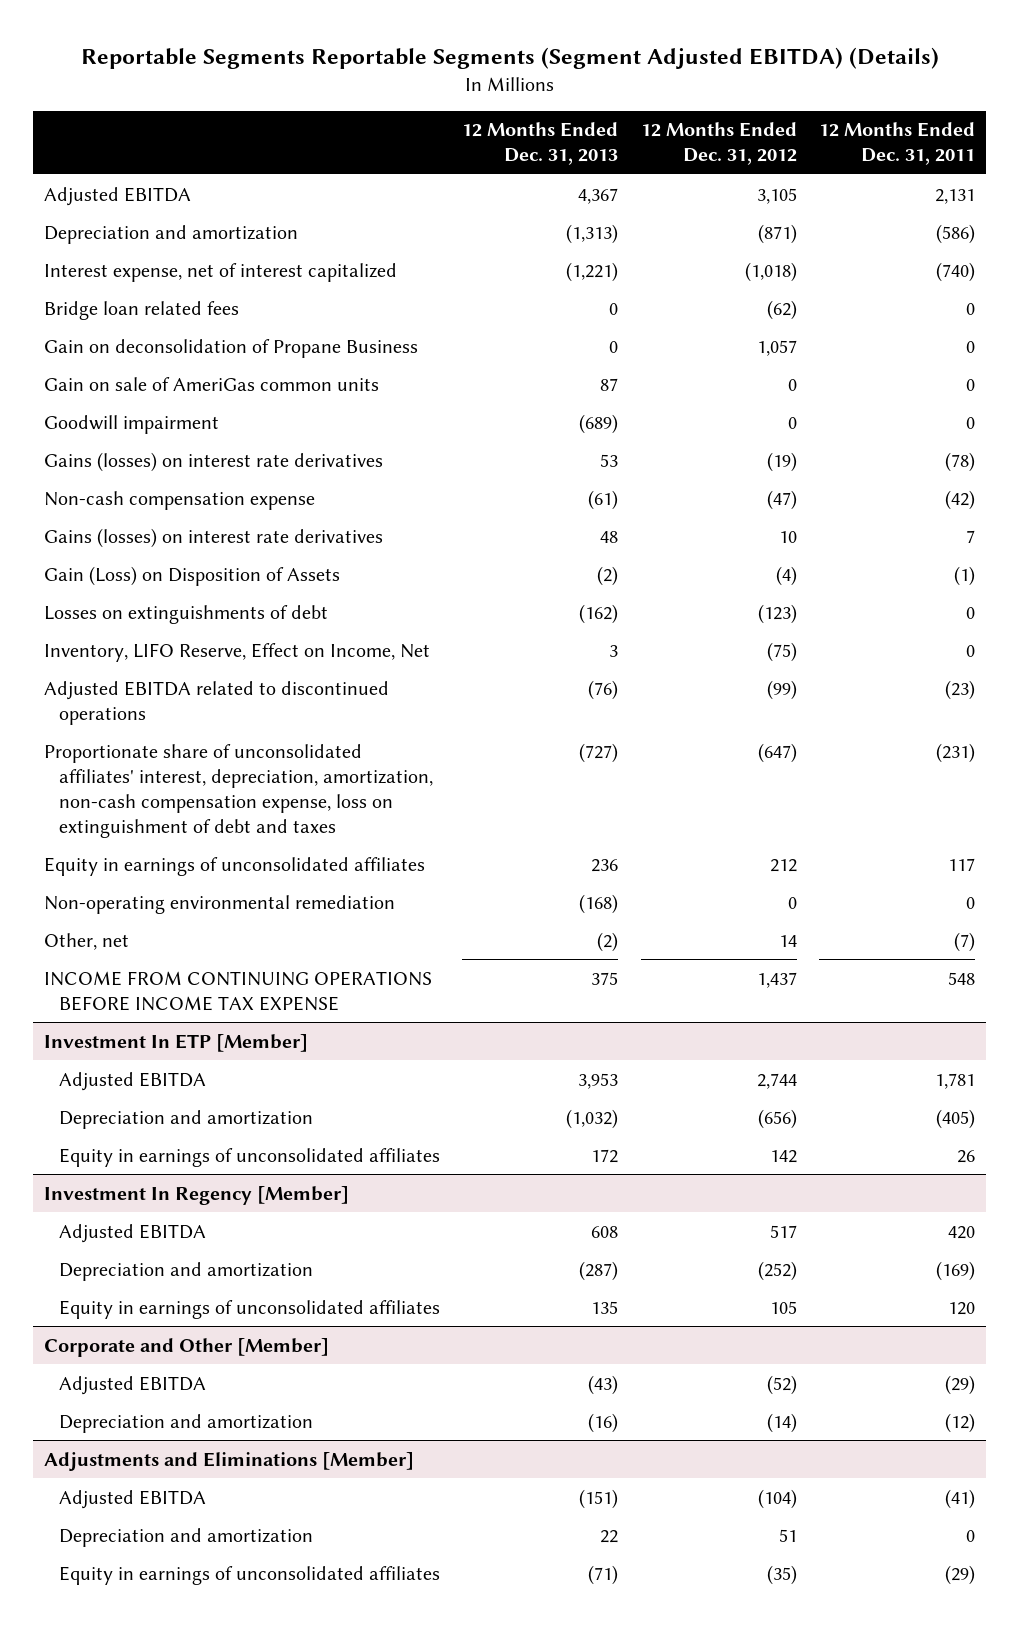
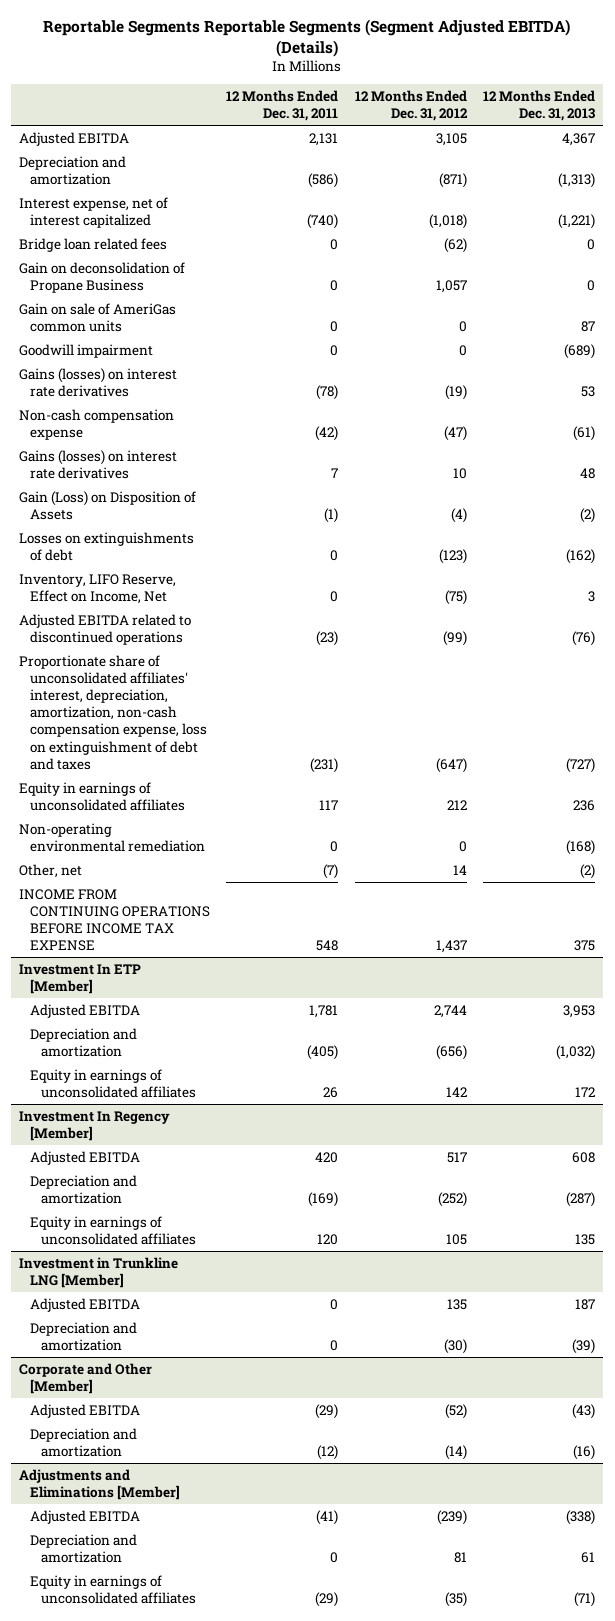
none -> [19,1256,179,1288] Investment in Trunkline LNG [Member]
none -> [29,1297,140,1312] Adjusted EBITDA
none -> [29,1321,137,1351] Depreciation and amortization
[579,1488,619,1509] (151) -> [566,1509,596,1525] (338)
[757,1488,797,1509] (104) -> [436,1509,467,1525] (239)
[600,1529,619,1543] 22 -> [581,1551,596,1563] 61
[778,1528,797,1542] 51 -> [453,1551,467,1563] 81

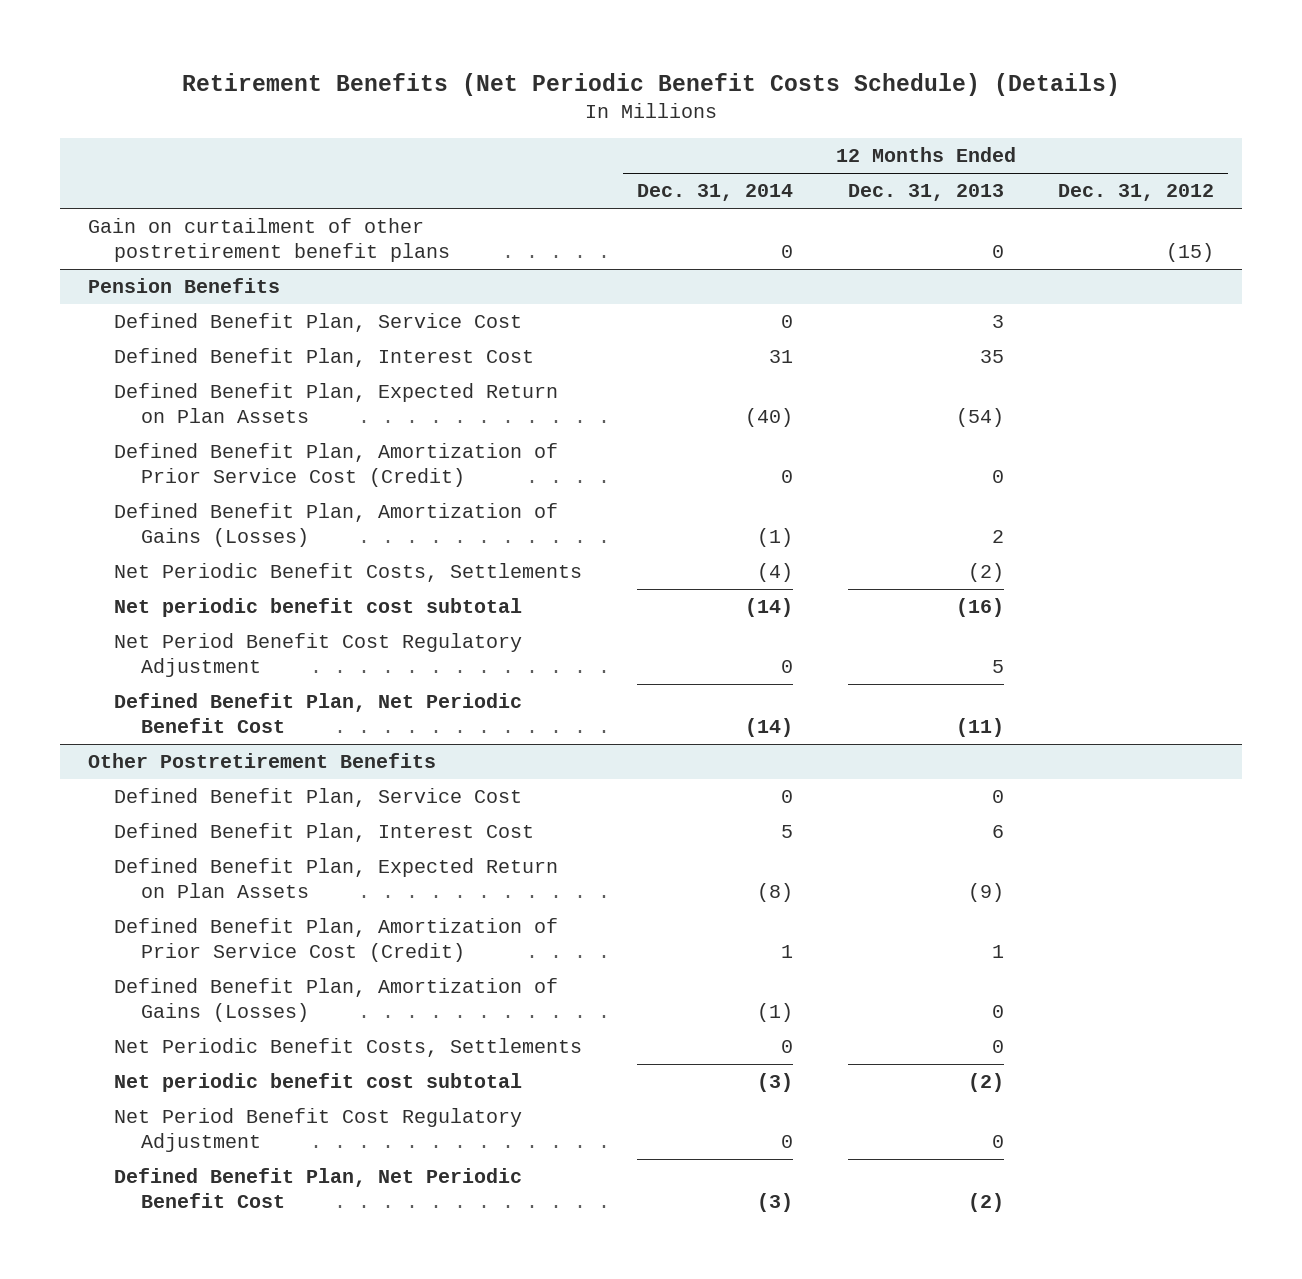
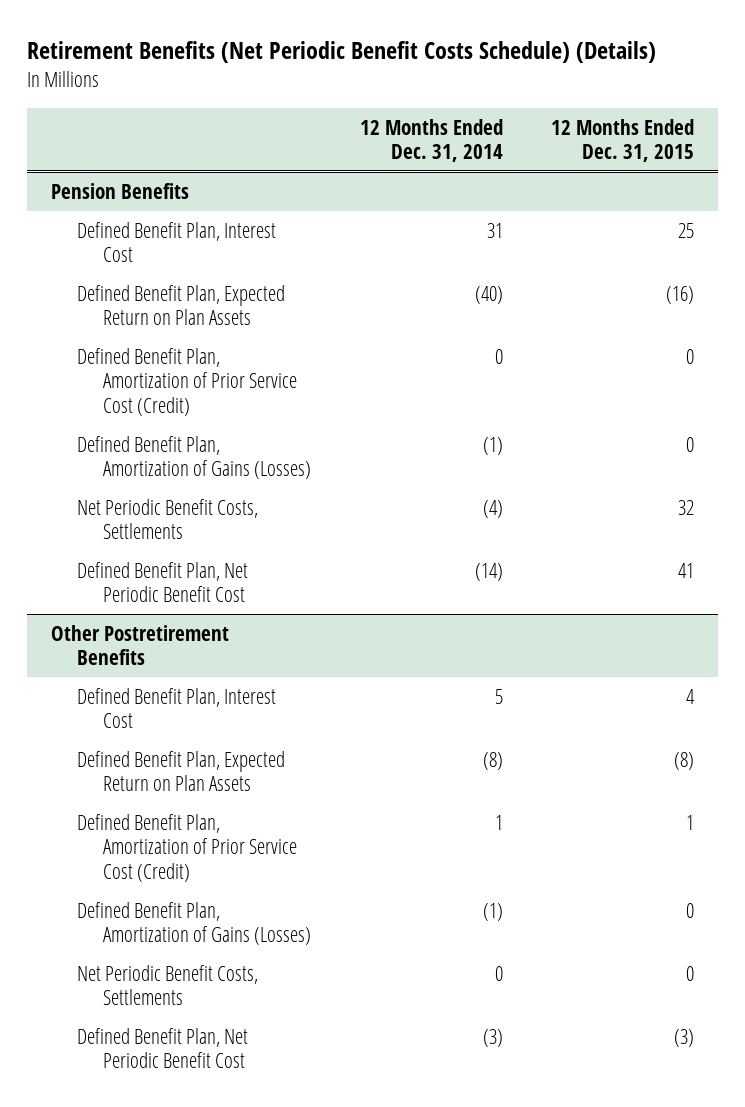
[847,184,1004,202] Dec. 31, 2013 -> none
[1058,184,1215,202] Dec. 31, 2012 -> none
none -> [551,118,695,163] 12 Months Ended Dec. 31, 2015
[87,218,451,263] Gain on curtailment of other postretirement benefit plans -> none
[114,313,523,333] Defined Benefit Plan, Service Cost -> none
[114,598,523,618] Net periodic benefit cost subtotal -> none
[114,633,523,678] Net Period Benefit Cost Regulatory Adjustment -> none
[114,788,523,808] Defined Benefit Plan, Service Cost -> none
[114,1073,523,1093] Net periodic benefit cost subtotal -> none
[114,1108,523,1153] Net Period Benefit Cost Regulatory Adjustment -> none

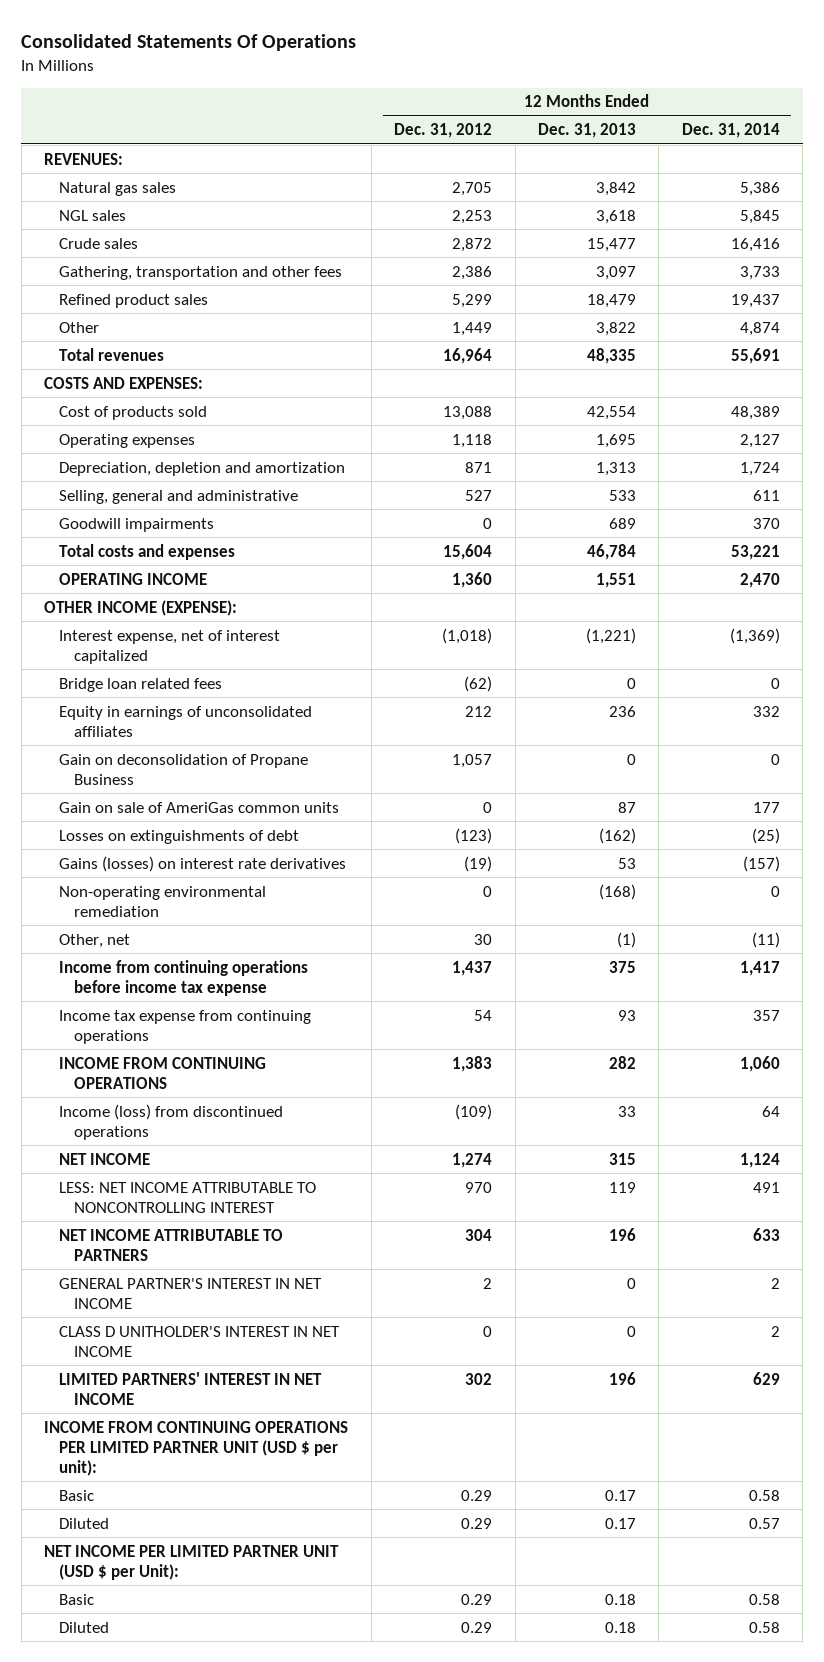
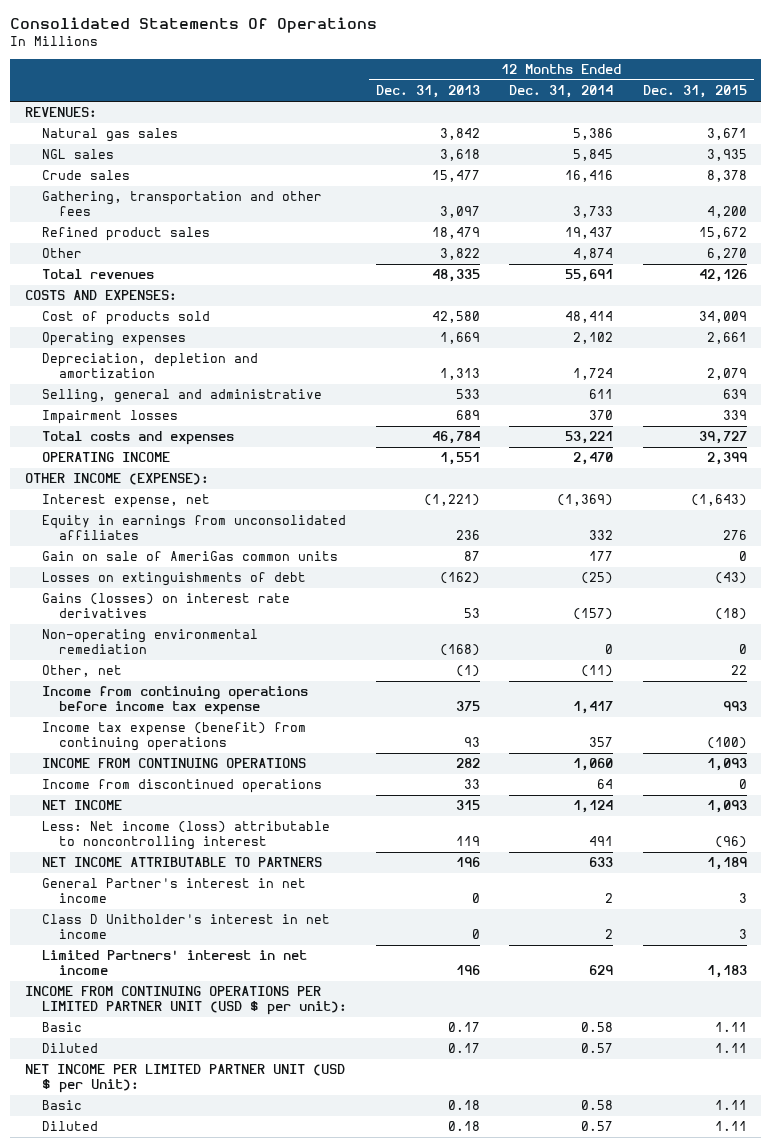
[394,123,493,139] Dec. 31, 2012 -> none
none -> [642,85,747,99] Dec. 31, 2015
[586,405,636,420] 42,554 -> [432,311,481,324] 42,580
[730,405,780,420] 48,389 -> [565,311,614,324] 48,414
[595,433,636,448] 1,695 -> [440,332,481,345] 1,669
[739,433,780,448] 2,127 -> [573,332,614,345] 2,102
[59,517,215,532] Goodwill impairments -> [41,410,178,425] Impairment losses
[59,677,223,692] Bridge loan related fees -> none
[59,753,309,785] Gain on deconsolidation of Propane Business -> none
[59,629,281,664] Interest expense, net of interest capitalized -> [41,494,210,509] Interest expense, net
[59,705,313,737] Equity in earnings of unconsolidated affiliates -> [41,515,346,541] Equity in earnings from unconsolidated affiliates
[59,1009,312,1044] Income tax expense from continuing operations -> [41,722,306,752] Income tax expense (benefit) from continuing operations
[59,1103,284,1140] Income (loss) from discontinued operations -> [41,779,322,794] Income from discontinued operations
[59,1181,317,1213] LESS: NET INCOME ATTRIBUTABLE TO NONCONTROLLING INTEREST -> [41,821,330,851] Less: Net income (loss) attributable to noncontrolling interest
[59,1277,323,1309] GENERAL PARTNER'S INTEREST IN NET INCOME -> [41,878,306,904] General Partner's interest in net income
[59,1325,341,1357] CLASS D UNITHOLDER'S INTEREST IN NET INCOME -> [41,914,330,940] Class D Unitholder's interest in net income
[59,1371,323,1405] LIMITED PARTNERS' INTEREST IN NET INCOME -> [41,950,307,976] Limited Partners' interest in net income
[748,1621,780,1633] 0.58 -> [581,1121,614,1132] 0.57

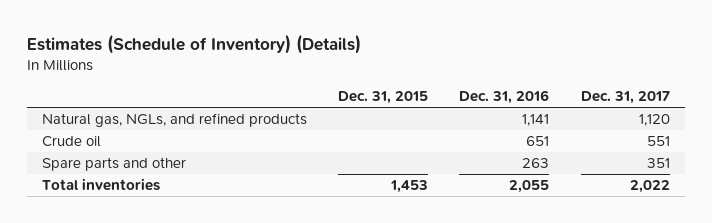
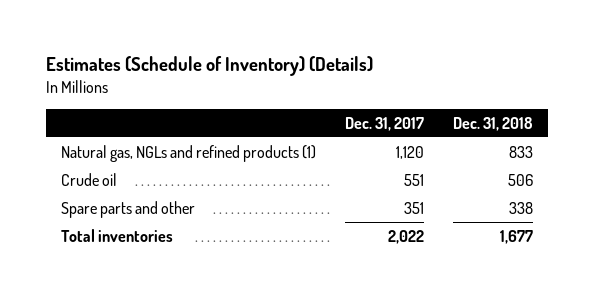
[338,91,429,105] Dec. 31, 2015 -> none
[459,90,550,105] Dec. 31, 2016 -> none
none -> [453,116,534,131] Dec. 31, 2018
[42,113,308,128] Natural gas, NGLs, and refined products -> [60,144,316,162] Natural gas, NGLs and refined products (1)

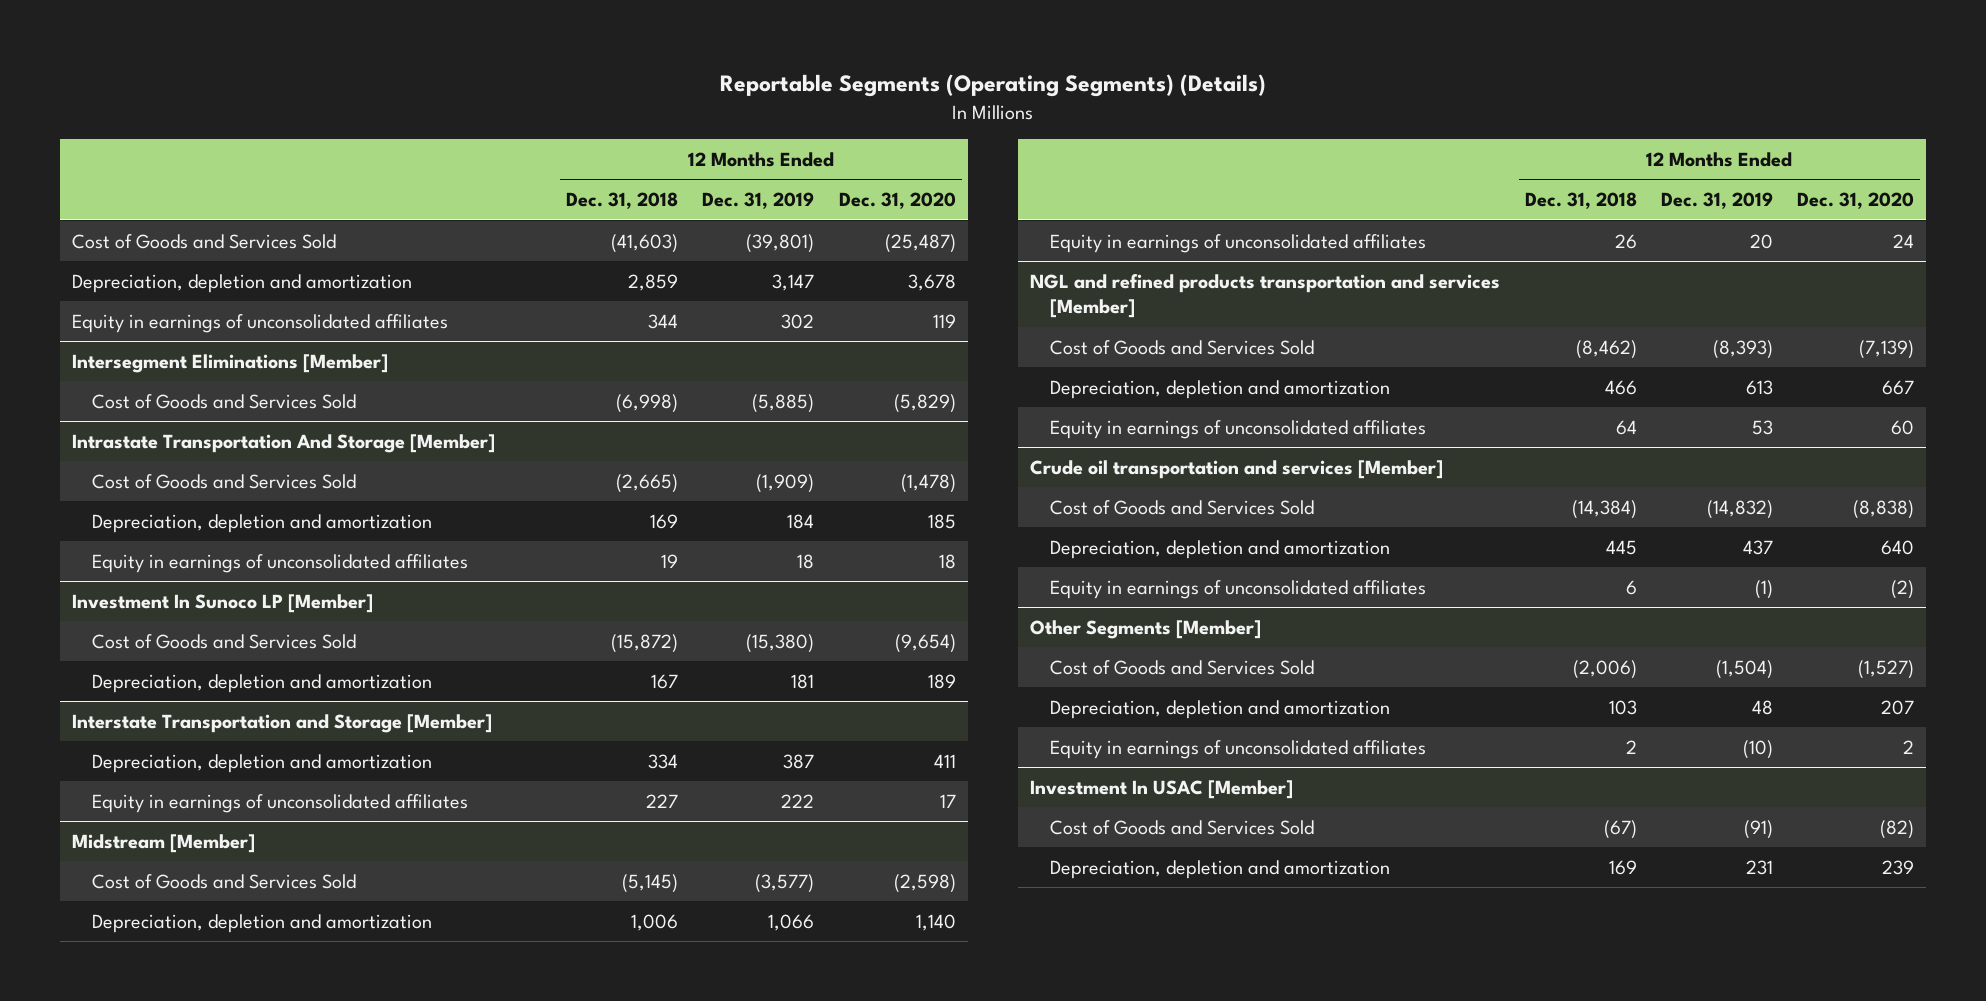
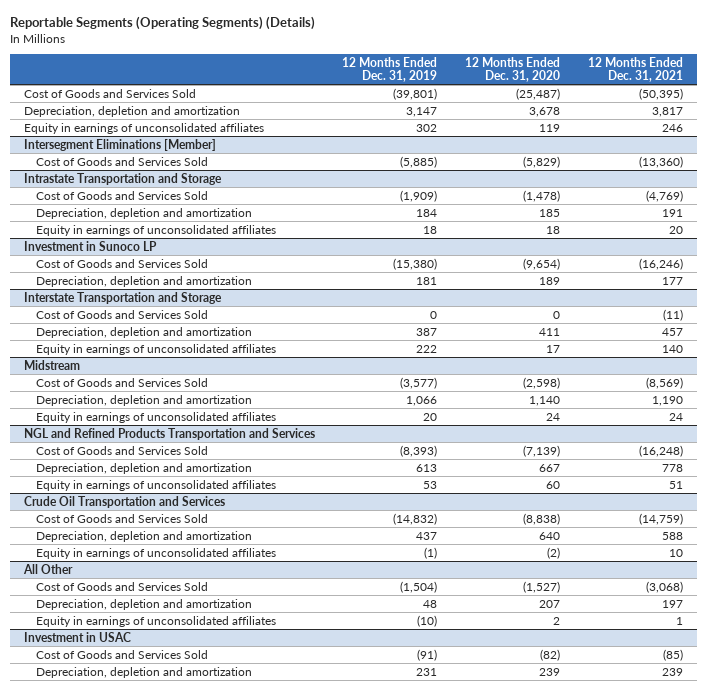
[566,192,679,210] Dec. 31, 2018 -> none
none -> [588,56,684,83] 12 Months Ended Dec. 31, 2021
[72,433,496,453] Intrastate Transportation And Storage [Member] -> [23,172,222,185] Intrastate Transportation and Storage
[72,593,374,613] Investment In Sunoco LP [Member] -> [23,240,157,251] Investment in Sunoco LP
[72,713,493,733] Interstate Transportation and Storage [Member] -> [23,291,222,304] Interstate Transportation and Storage
none -> [36,309,209,319] Cost of Goods and Services Sold
[72,833,256,853] Midstream [Member] -> [23,359,80,370] Midstream
[1030,273,1501,319] NGL and refined products transportation and services [Member] -> [23,427,315,440] NGL and Refined Products Transportation and Services
[1030,459,1444,479] Crude oil transportation and services [Member] -> [23,495,225,508] Crude Oil Transportation and Services
[1030,619,1262,639] Other Segments [Member] -> [22,563,73,574] All Other
[1030,779,1294,799] Investment In USAC [Member] -> [23,631,131,642] Investment in USAC

